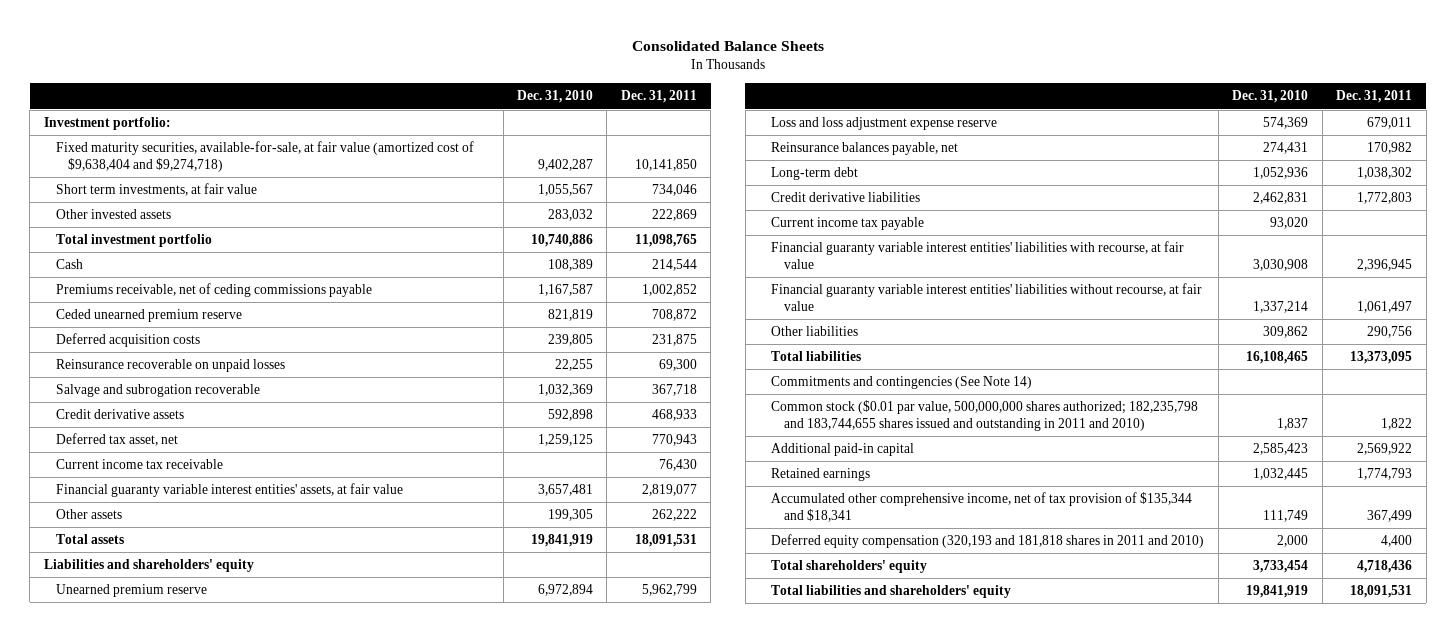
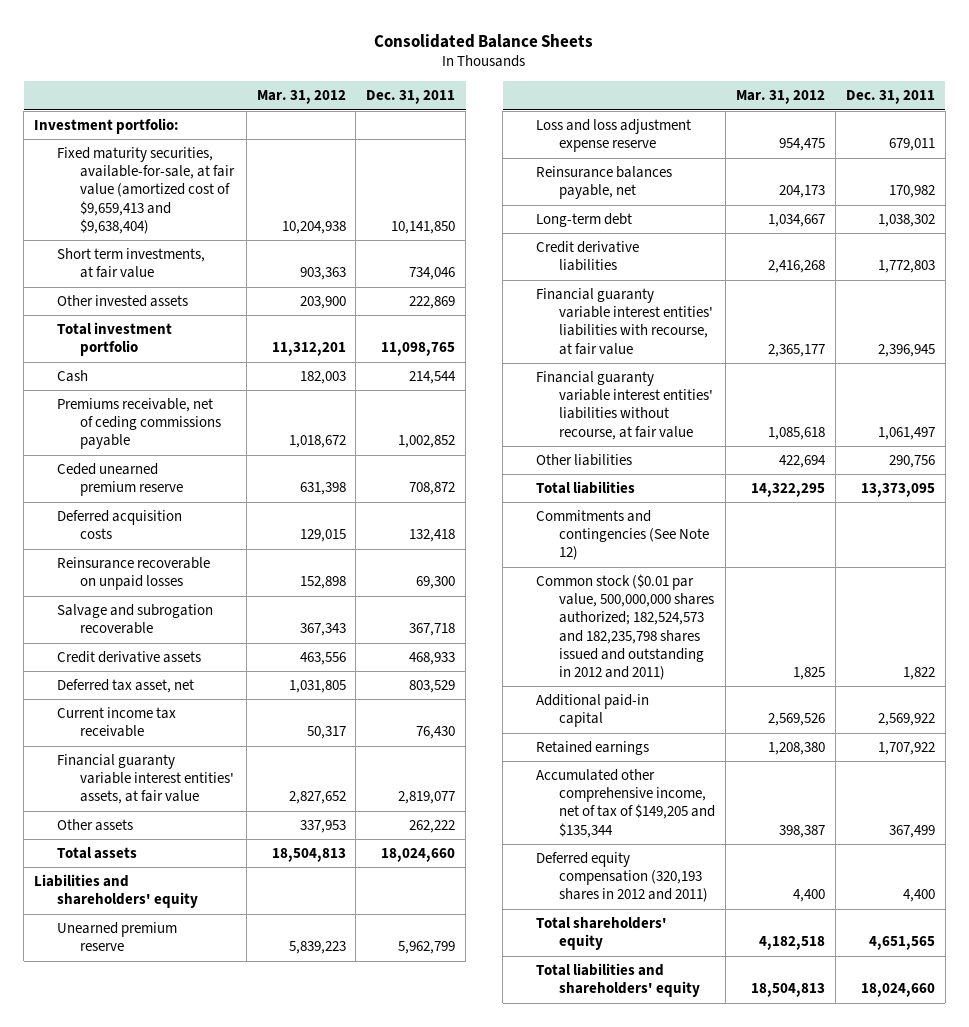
[517,90,594,104] Dec. 31, 2010 -> none
none -> [256,90,346,105] Mar. 31, 2012
[56,141,475,172] Fixed maturity securities, available-for-sale, at fair value (amortized cost of $9,638,404 and $9,274,718) -> [56,147,235,234] Fixed maturity securities, available-for-sale, at fair value (amortized cost of $9,659,413 and $9,638,404)
[651,334,697,347] 231,875 -> [409,529,456,543] 132,418
[651,434,697,447] 770,943 -> [409,680,456,694] 803,529
[634,534,697,548] 18,091,531 -> [381,848,456,863] 18,024,660
[771,217,925,231] Current income tax payable -> none
[771,376,1033,390] Commitments and contingencies (See Note 14) -> [536,510,709,561] Commitments and contingencies (See Note 12)
[771,400,1199,431] Common stock ($0.01 par value, 500,000,000 shares authorized; 182,235,798 and 183,744,655 shares issued and outstanding in 2011 and 2010) -> [536,574,714,680] Common stock ($0.01 par value, 500,000,000 shares authorized; 182,524,573 and 182,235,798 shares issued and outstanding in 2012 and 2011)
[1357,468,1413,481] 1,774,793 -> [877,742,935,756] 1,707,922
[771,492,1193,522] Accumulated other comprehensive income, net of tax provision of $135,344 and $18,341 -> [536,769,715,838] Accumulated other comprehensive income, net of tax of $149,205 and $135,344
[771,534,1205,549] Deferred equity compensation (320,193 and 181,818 shares in 2011 and 2010) -> [536,852,708,903] Deferred equity compensation (320,193 shares in 2012 and 2011)
[1357,560,1413,574] 4,718,436 -> [868,936,935,951] 4,651,565
[1350,585,1413,599] 18,091,531 -> [860,983,935,998] 18,024,660

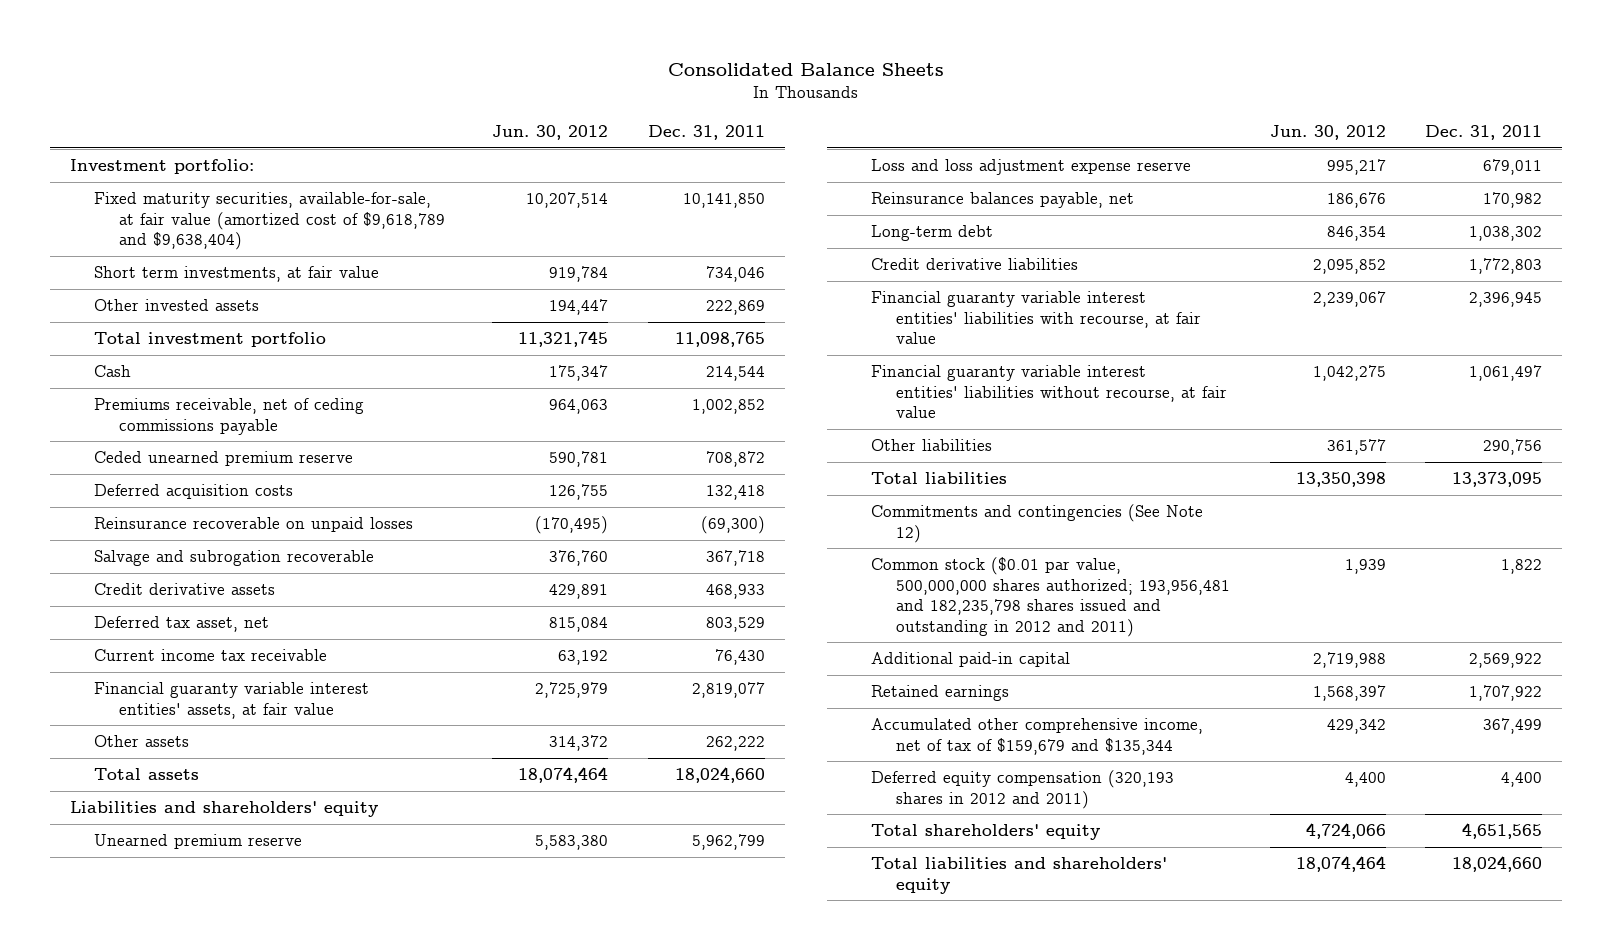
[256,90,346,105] Mar. 31, 2012 -> none
none -> [492,125,609,141] Jun. 30, 2012
[56,147,235,234] Fixed maturity securities, available-for-sale, at fair value (amortized cost of $9,659,413 and $9,638,404) -> [94,192,445,251] Fixed maturity securities, available-for-sale, at fair value (amortized cost of $9,618,789 and $9,638,404)
[416,576,456,590] 69,300 -> [701,516,766,535] (69,300)
[536,574,714,680] Common stock ($0.01 par value, 500,000,000 shares authorized; 182,524,573 and 182,235,798 shares issued and outstanding in 2012 and 2011) -> [871,557,1230,637] Common stock ($0.01 par value, 500,000,000 shares authorized; 193,956,481 and 182,235,798 shares issued and outstanding in 2012 and 2011)
[536,769,715,838] Accumulated other comprehensive income, net of tax of $149,205 and $135,344 -> [871,718,1204,755] Accumulated other comprehensive income, net of tax of $159,679 and $135,344

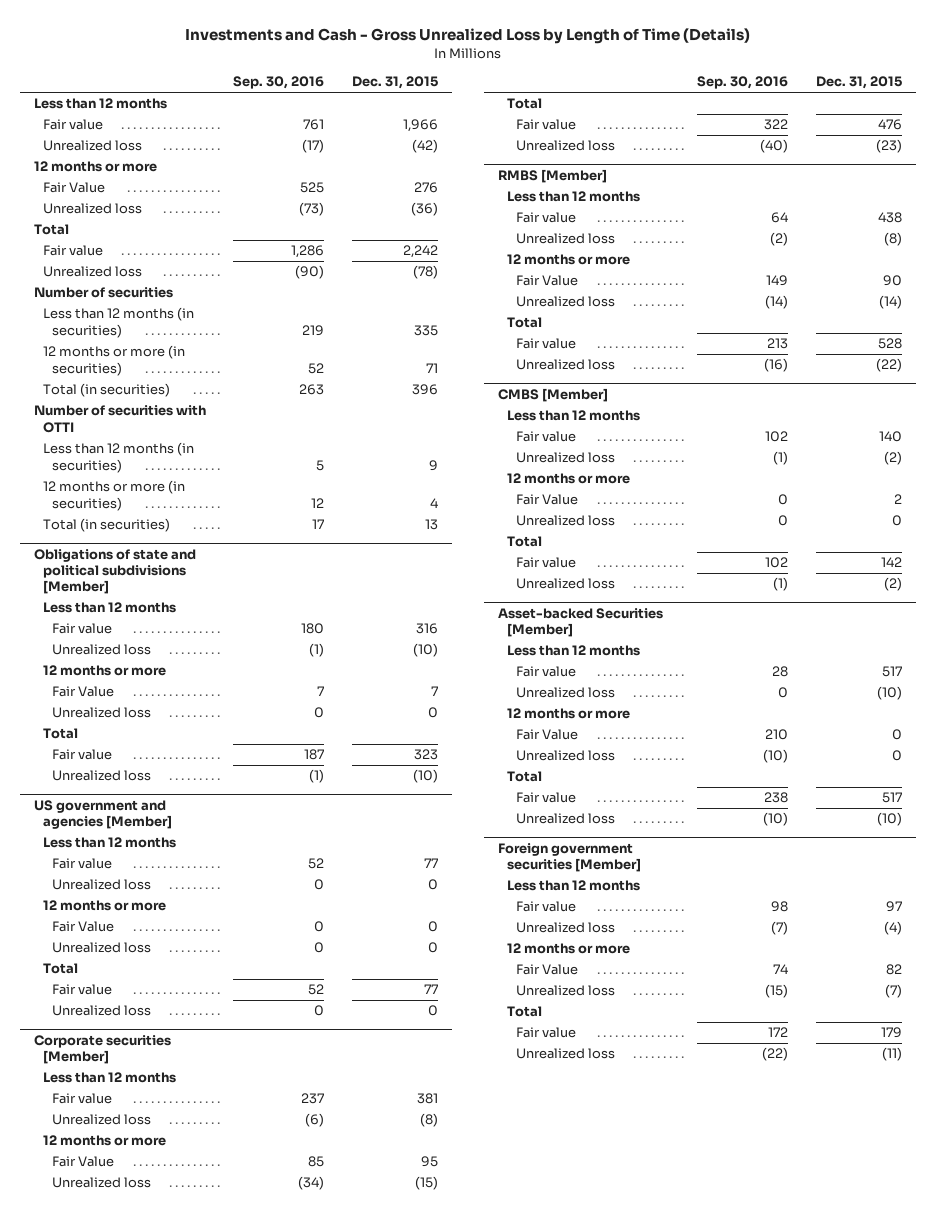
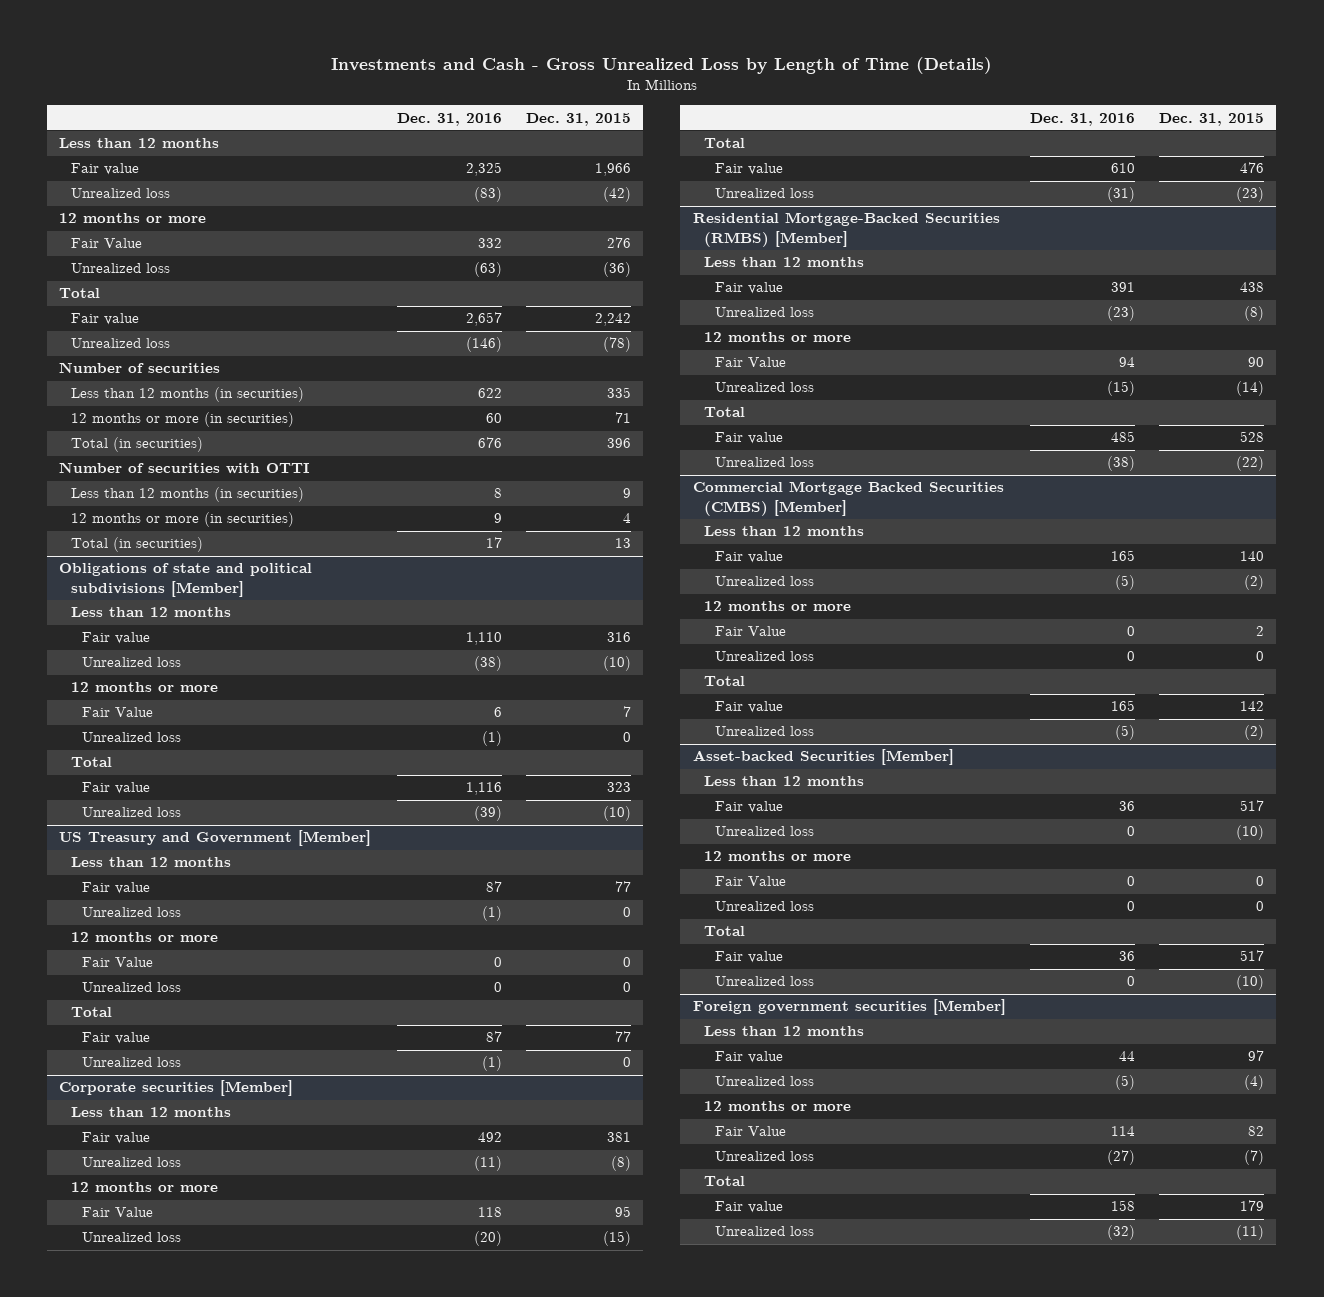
[233,76,325,90] Sep. 30, 2016 -> none
none -> [396,112,502,126] Dec. 31, 2016
[33,799,173,829] US government and agencies [Member] -> [59,830,372,847] US Treasury and Government [Member]
[497,168,607,183] RMBS [Member] -> [692,212,1000,247] Residential Mortgage-Backed Securities (RMBS) [Member]
[497,387,608,402] CMBS [Member] -> [692,481,1004,516] Commercial Mortgage Backed Securities (CMBS) [Member]

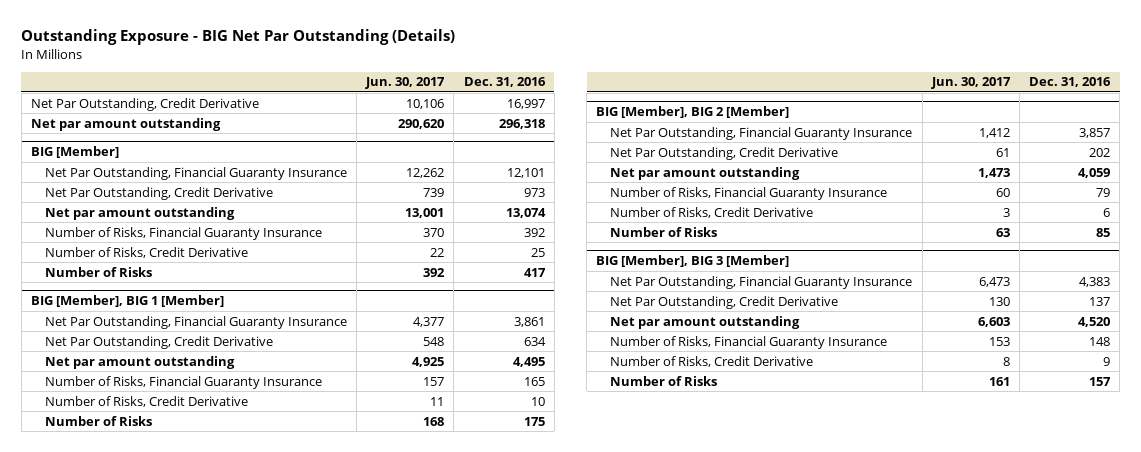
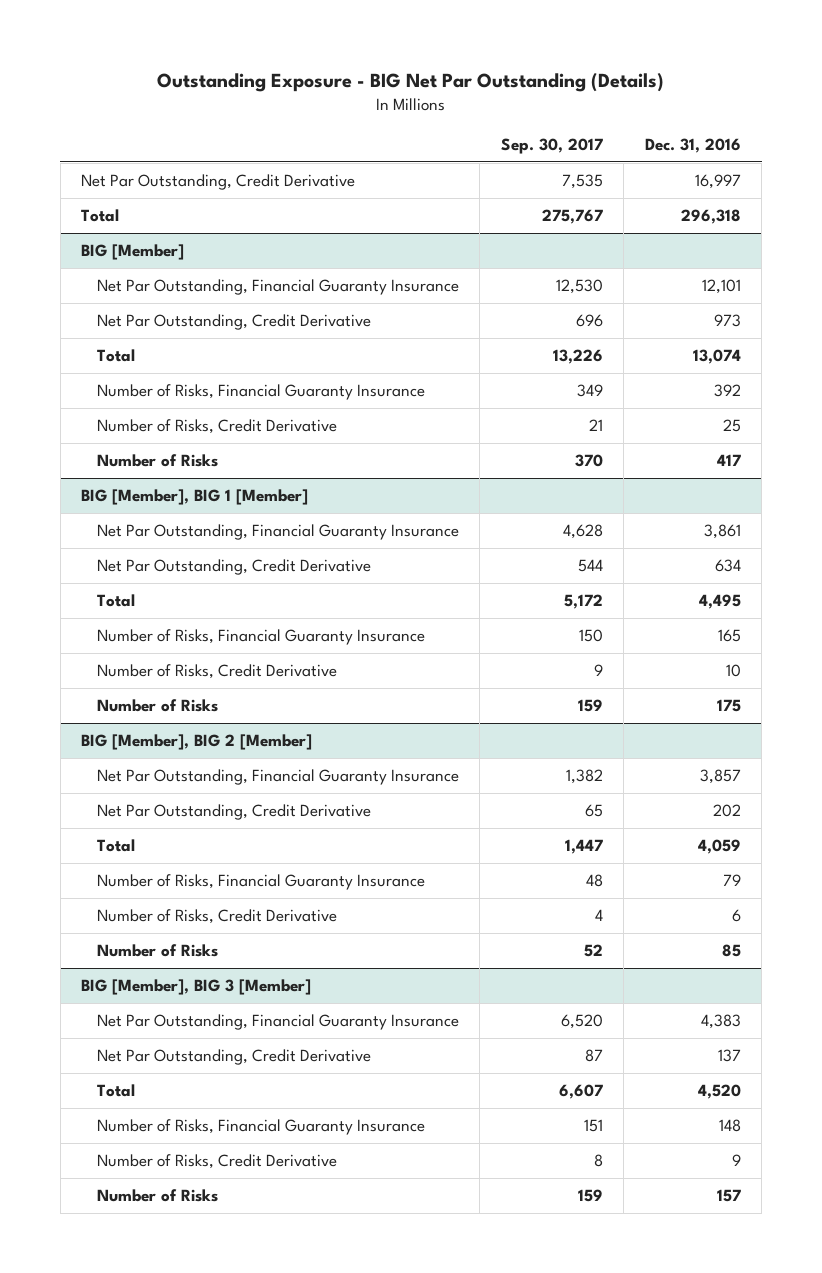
[365,77,446,90] Jun. 30, 2017 -> none
none -> [500,138,603,155] Sep. 30, 2017
[30,117,221,131] Net par amount outstanding -> [81,208,120,222] Total
[44,206,235,220] Net par amount outstanding -> [96,348,135,362] Total
[44,355,235,369] Net par amount outstanding -> [96,593,135,607] Total
[610,166,801,180] Net par amount outstanding -> [96,838,135,852] Total
[610,315,801,329] Net par amount outstanding -> [96,1083,135,1097] Total

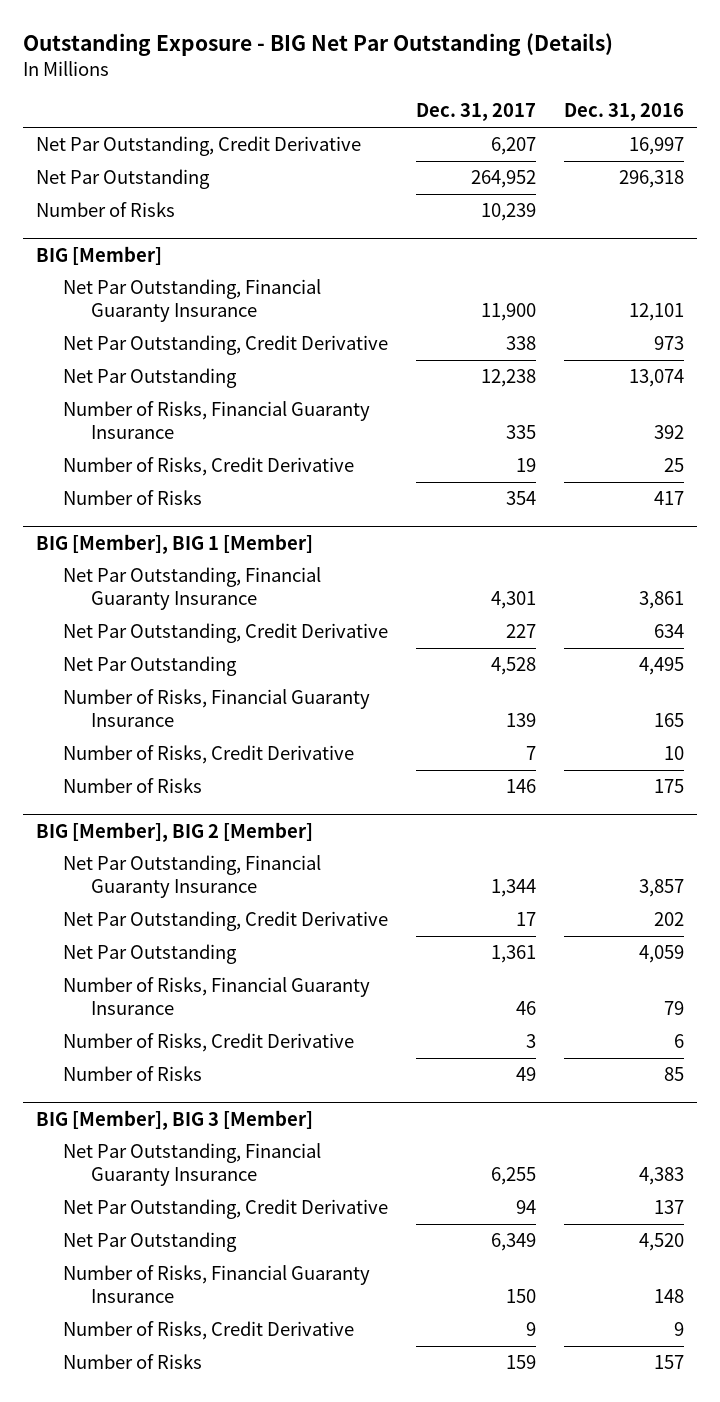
[500,138,603,155] Sep. 30, 2017 -> none
none -> [416,103,537,122] Dec. 31, 2017
[81,208,120,222] Total -> [36,169,211,190] Net Par Outstanding
none -> [36,202,176,218] Number of Risks
[96,348,135,362] Total -> [63,368,238,389] Net Par Outstanding
[96,593,135,607] Total -> [63,656,238,677] Net Par Outstanding
[96,838,135,852] Total -> [63,944,238,965] Net Par Outstanding
[96,1083,135,1097] Total -> [63,1232,238,1253] Net Par Outstanding

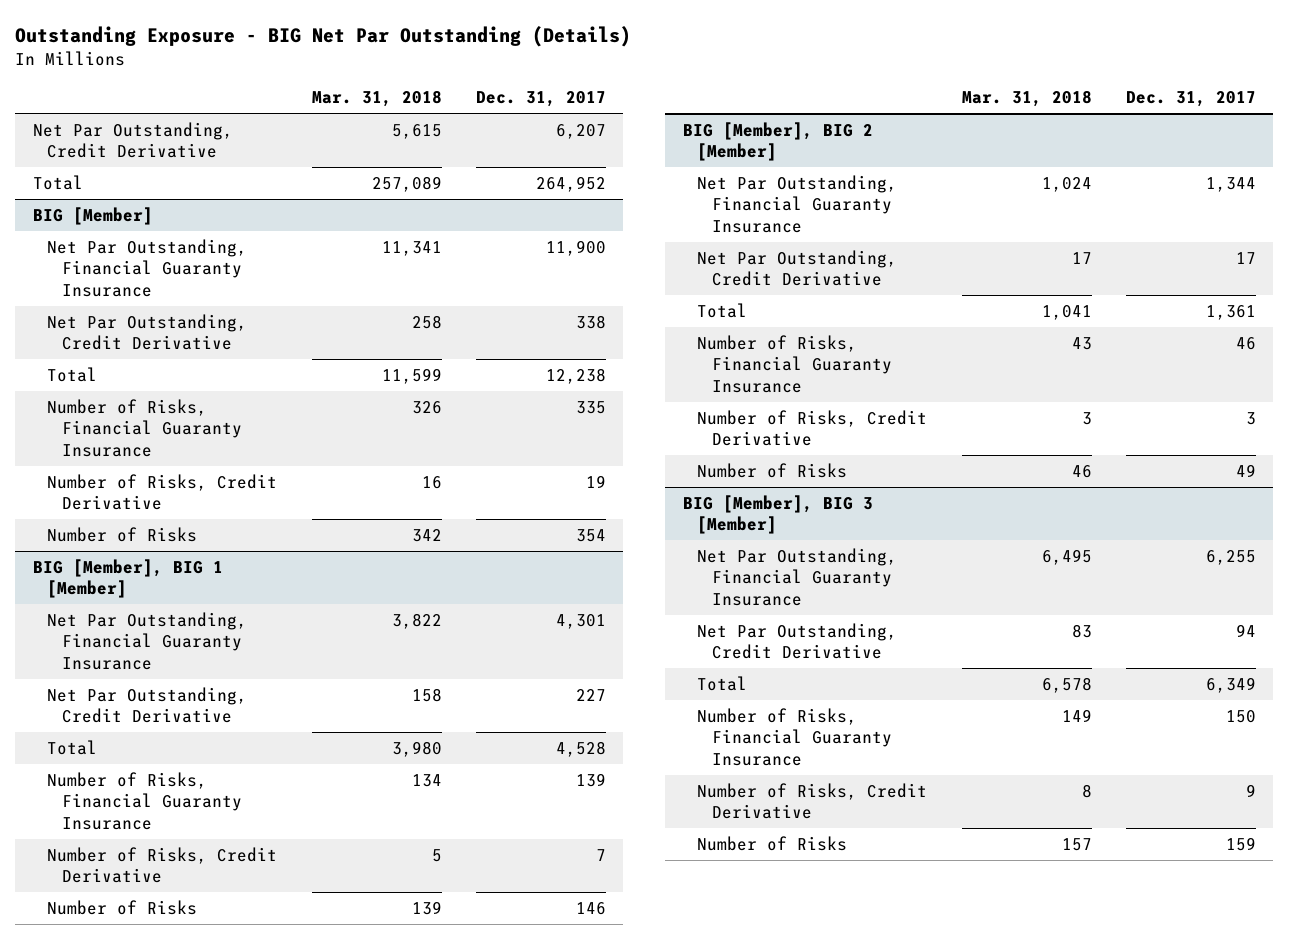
[563,103,684,122] Dec. 31, 2016 -> none
none -> [311,90,442,108] Mar. 31, 2018
[36,202,176,218] Number of Risks -> none
[36,169,211,190] Net Par Outstanding -> [32,174,83,190] Total
[63,368,238,389] Net Par Outstanding -> [47,366,98,382] Total
[63,656,238,677] Net Par Outstanding -> [47,739,98,755] Total
[63,944,238,965] Net Par Outstanding -> [697,302,748,318] Total
[63,1232,238,1253] Net Par Outstanding -> [697,675,748,691] Total

